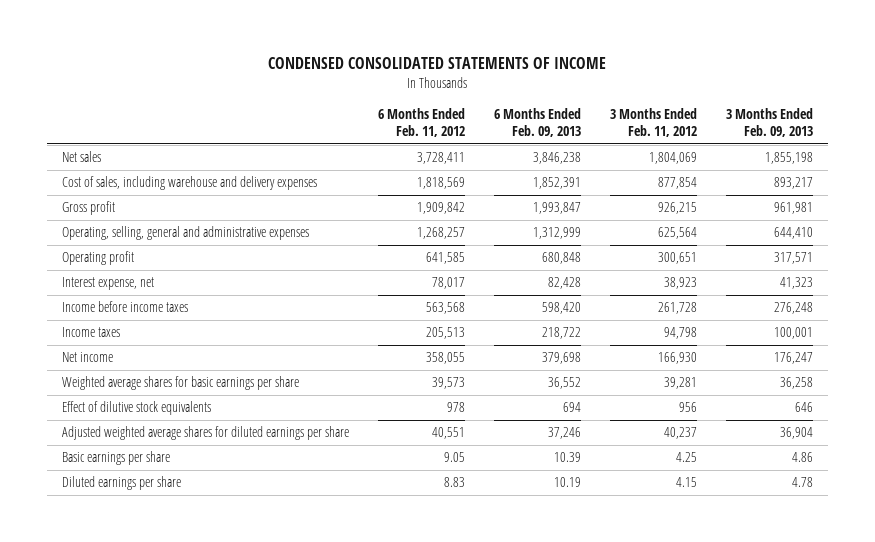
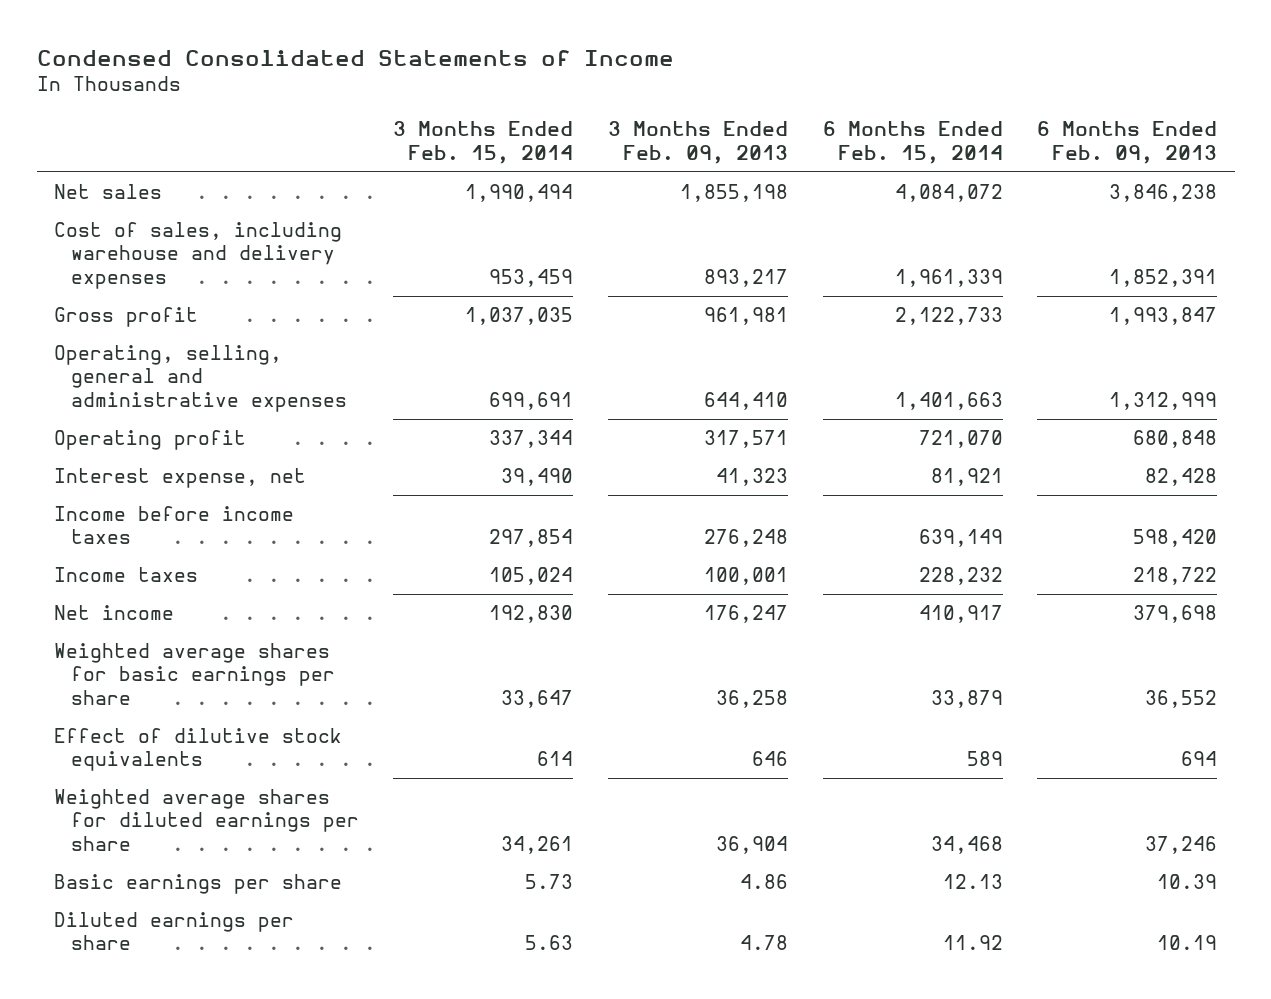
[268,56,607,69] CONDENSED CONSOLIDATED STATEMENTS OF INCOME -> [36,50,674,67] Condensed Consolidated Statements of Income
[377,108,465,138] 6 Months Ended Feb. 11, 2012 -> none
[609,108,697,138] 3 Months Ended Feb. 11, 2012 -> none
none -> [393,121,574,164] 3 Months Ended Feb. 15, 2014
none -> [822,121,1003,164] 6 Months Ended Feb. 15, 2014
[61,426,349,441] Adjusted weighted average shares for diluted earnings per share -> [54,789,359,851] Weighted average shares for diluted earnings per share

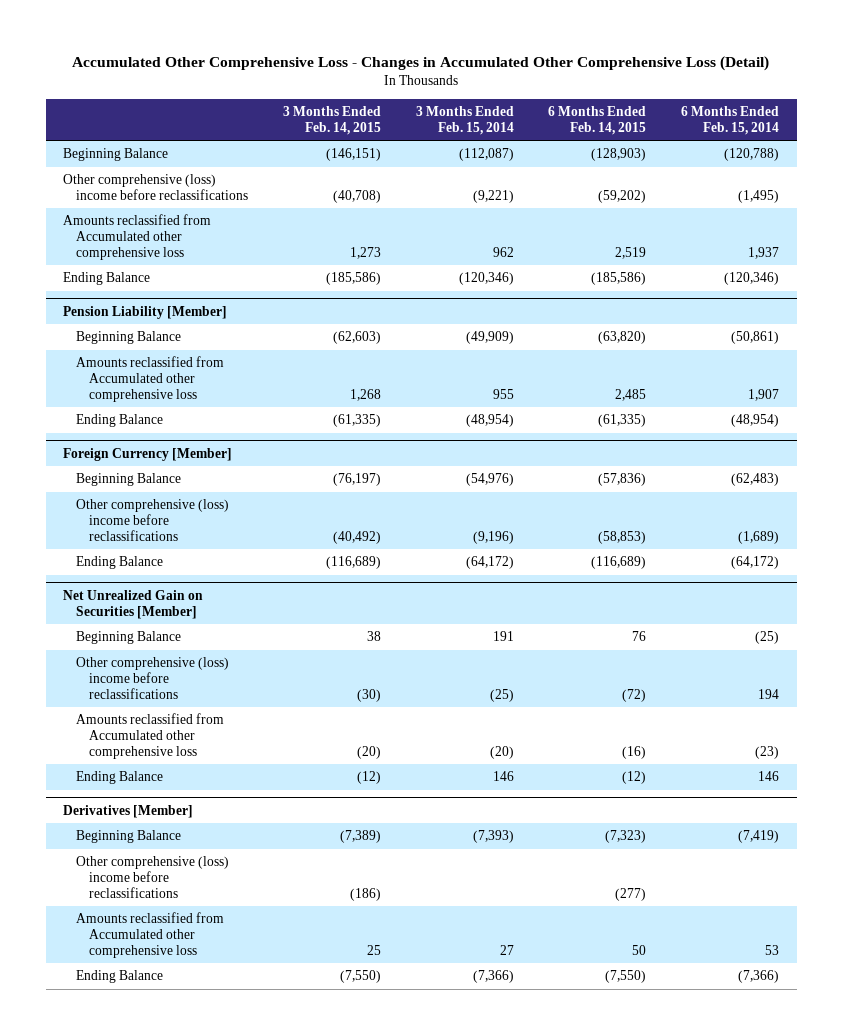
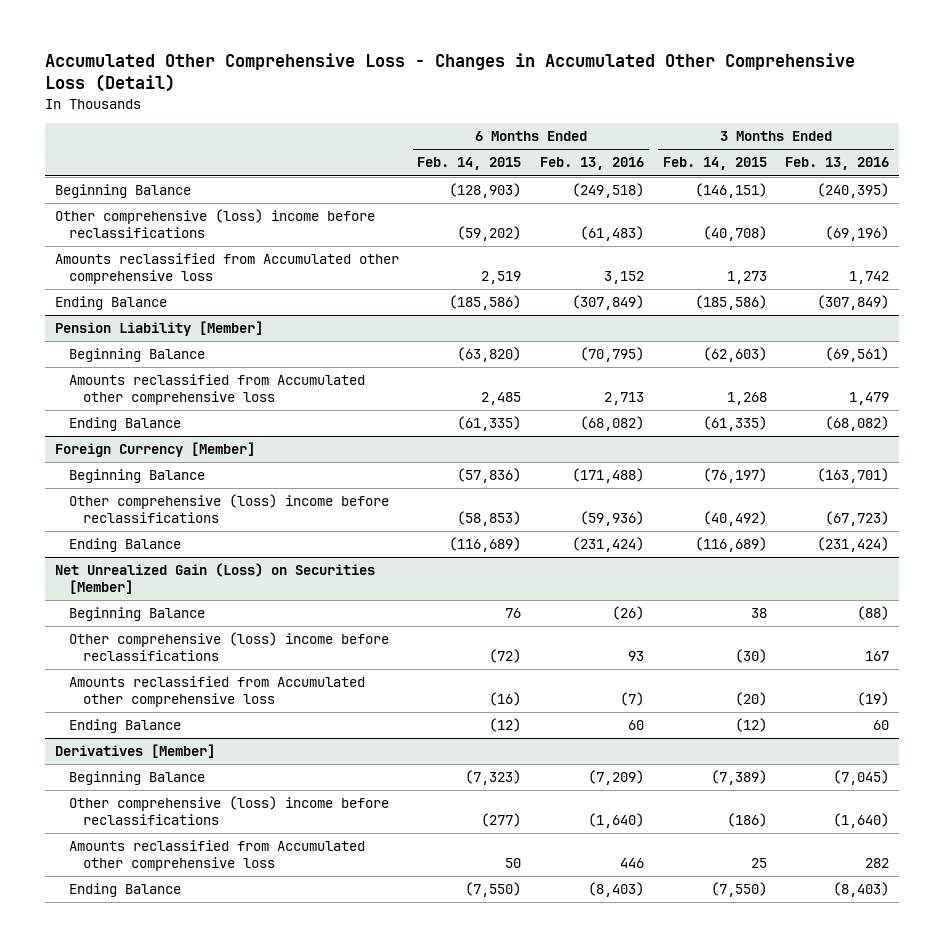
[415,105,514,135] 3 Months Ended Feb. 15, 2014 -> none
[681,105,780,135] 6 Months Ended Feb. 15, 2014 -> none
none -> [540,157,645,171] Feb. 13, 2016
none -> [785,157,890,171] Feb. 13, 2016
[62,590,203,619] Net Unrealized Gain on Securities [Member] -> [54,563,375,594] Net Unrealized Gain (Loss) on Securities [Member]

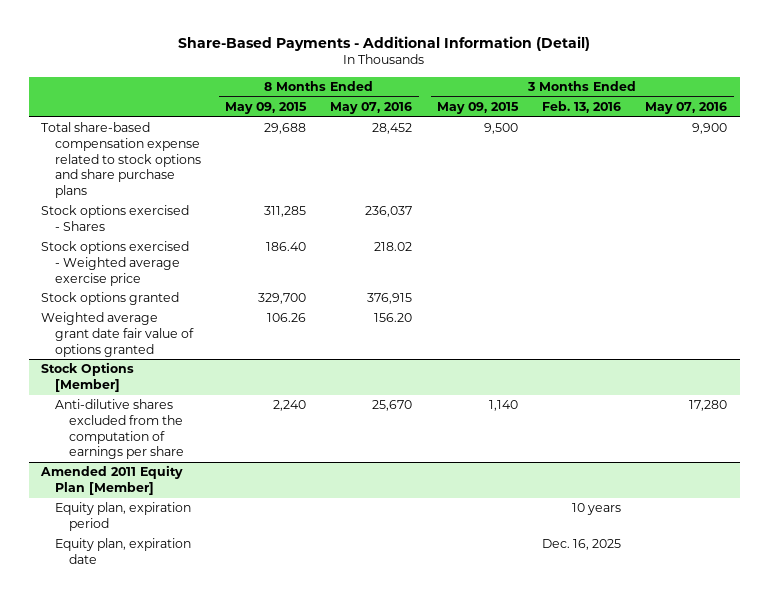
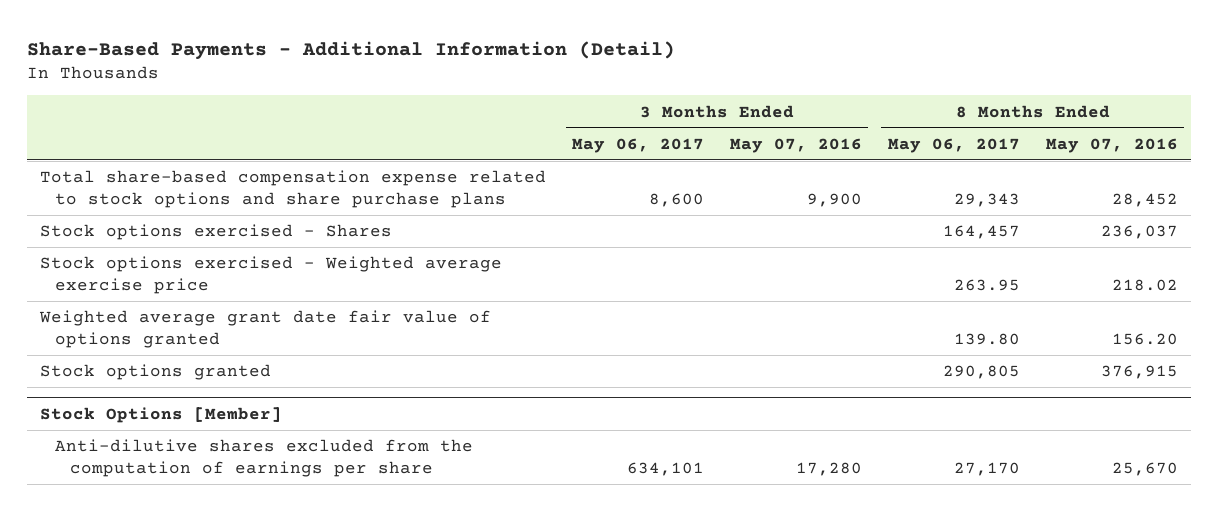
[225,102,308,115] May 09, 2015 -> none
[436,102,519,115] May 09, 2015 -> none
[542,101,622,114] Feb. 13, 2016 -> none
none -> [572,137,705,153] May 06, 2017
none -> [887,137,1020,153] May 06, 2017
[40,292,179,306] Stock options granted -> [40,364,272,381] Stock options granted
[39,465,183,495] Amended 2011 Equity Plan [Member] -> none
[54,502,191,531] Equity plan, expiration period -> none
[54,538,191,564] Equity plan, expiration date -> none

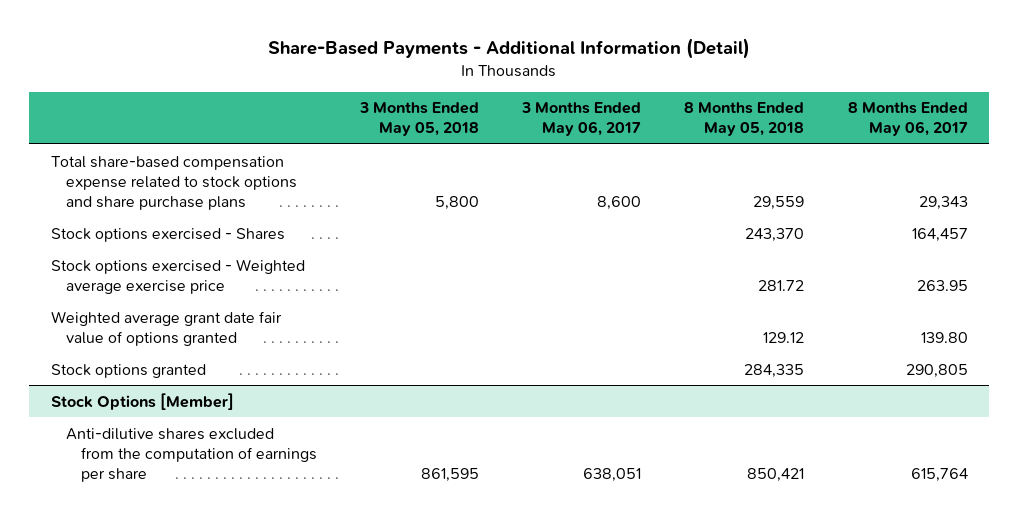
[730,137,863,153] May 07, 2016 -> none
[1045,137,1178,153] May 07, 2016 -> none
none -> [359,102,480,137] 3 Months Ended May 05, 2018
none -> [684,102,805,137] 8 Months Ended May 05, 2018
[627,461,705,476] 634,101 -> [583,467,642,482] 638,051
[953,461,1020,476] 27,170 -> [910,467,968,482] 615,764

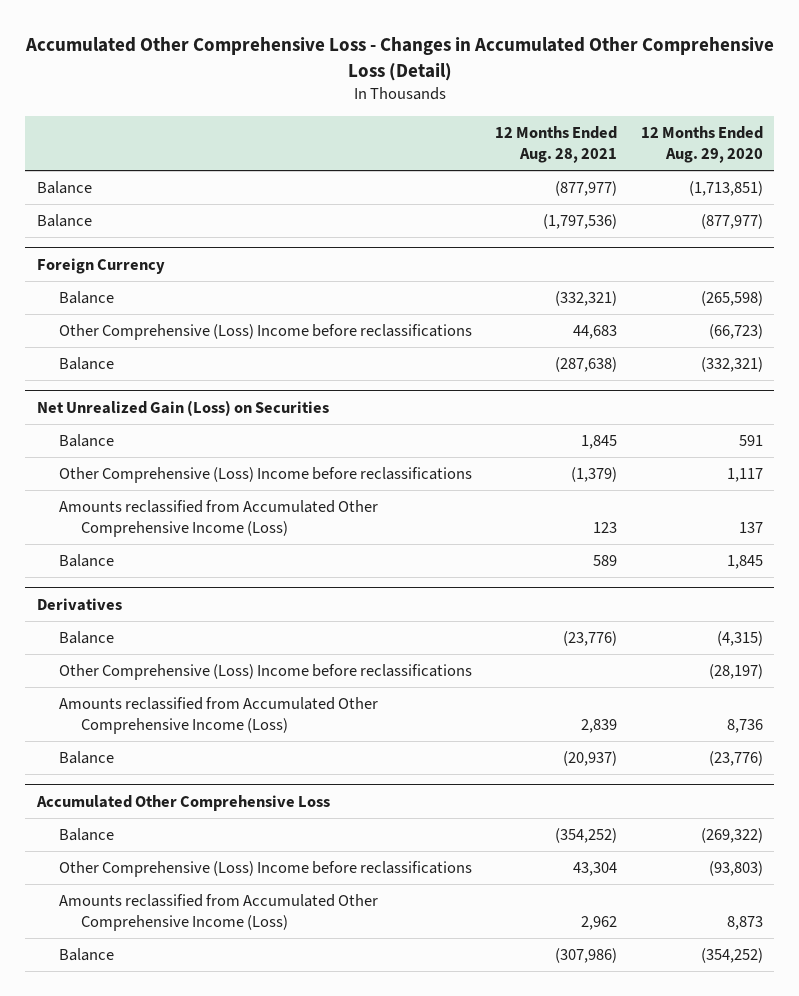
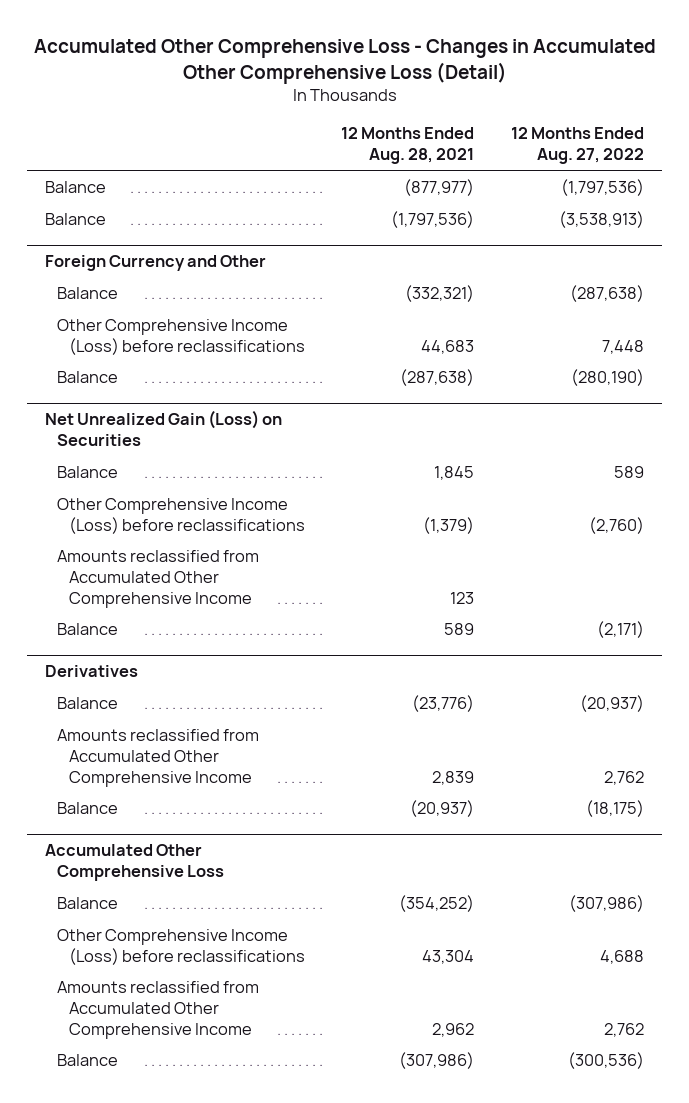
[640,125,763,164] 12 Months Ended Aug. 29, 2020 -> none
none -> [510,127,644,165] 12 Months Ended Aug. 27, 2022
[36,257,165,274] Foreign Currency -> [45,255,267,272] Foreign Currency and Other
[59,323,473,340] Other Comprehensive (Loss) Income before reclassifications -> [57,318,305,355] Other Comprehensive Income (Loss) before reclassifications
[59,466,473,483] Other Comprehensive (Loss) Income before reclassifications -> [57,497,305,534] Other Comprehensive Income (Loss) before reclassifications
[59,499,379,538] Amounts reclassified from Accumulated Other Comprehensive Income (Loss) -> [57,549,260,608] Amounts reclassified from Accumulated Other Comprehensive Income
[59,663,473,680] Other Comprehensive (Loss) Income before reclassifications -> none
[59,696,379,735] Amounts reclassified from Accumulated Other Comprehensive Income (Loss) -> [57,728,260,787] Amounts reclassified from Accumulated Other Comprehensive Income
[59,860,473,877] Other Comprehensive (Loss) Income before reclassifications -> [57,928,305,965] Other Comprehensive Income (Loss) before reclassifications
[59,893,379,932] Amounts reclassified from Accumulated Other Comprehensive Income (Loss) -> [57,980,260,1039] Amounts reclassified from Accumulated Other Comprehensive Income

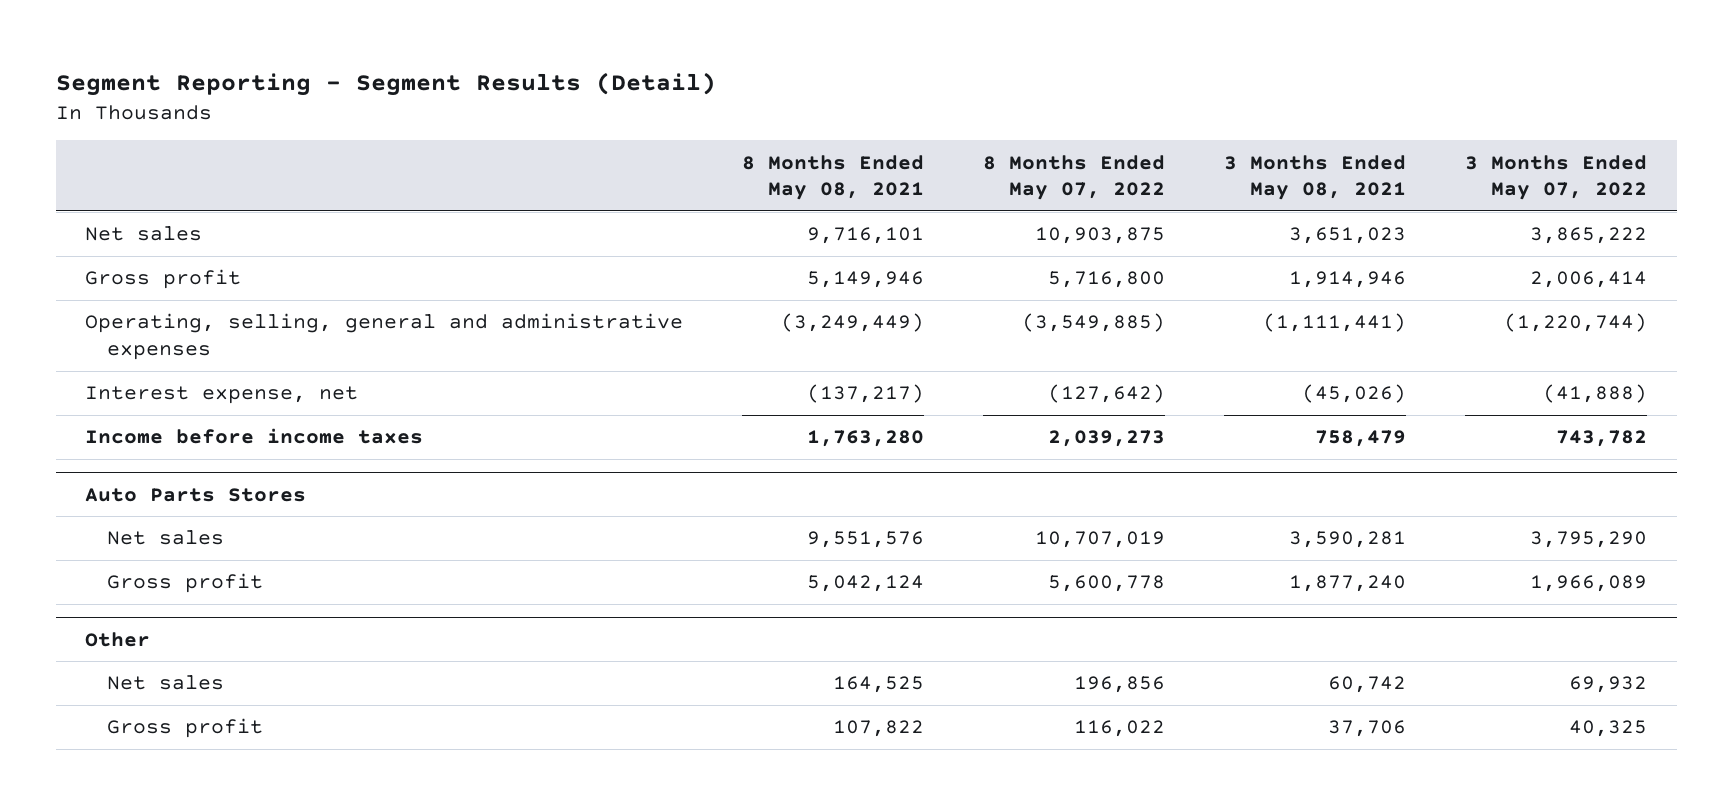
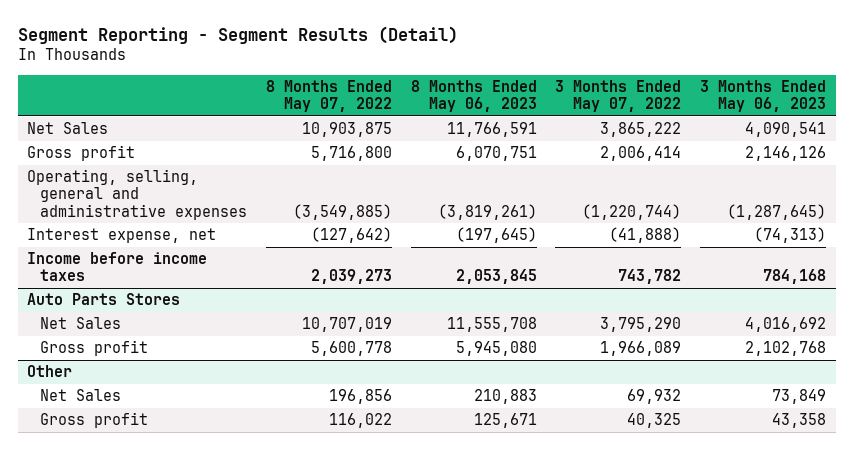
[742,154,925,201] 8 Months Ended May 08, 2021 -> none
[1224,154,1407,201] 3 Months Ended May 08, 2021 -> none
none -> [410,79,537,113] 8 Months Ended May 06, 2023
none -> [700,79,827,113] 3 Months Ended May 06, 2023
[85,226,203,242] Net sales -> [27,122,109,135] Net Sales
[107,530,225,546] Net sales -> [40,317,122,330] Net Sales
[107,675,225,691] Net sales -> [40,389,122,402] Net Sales

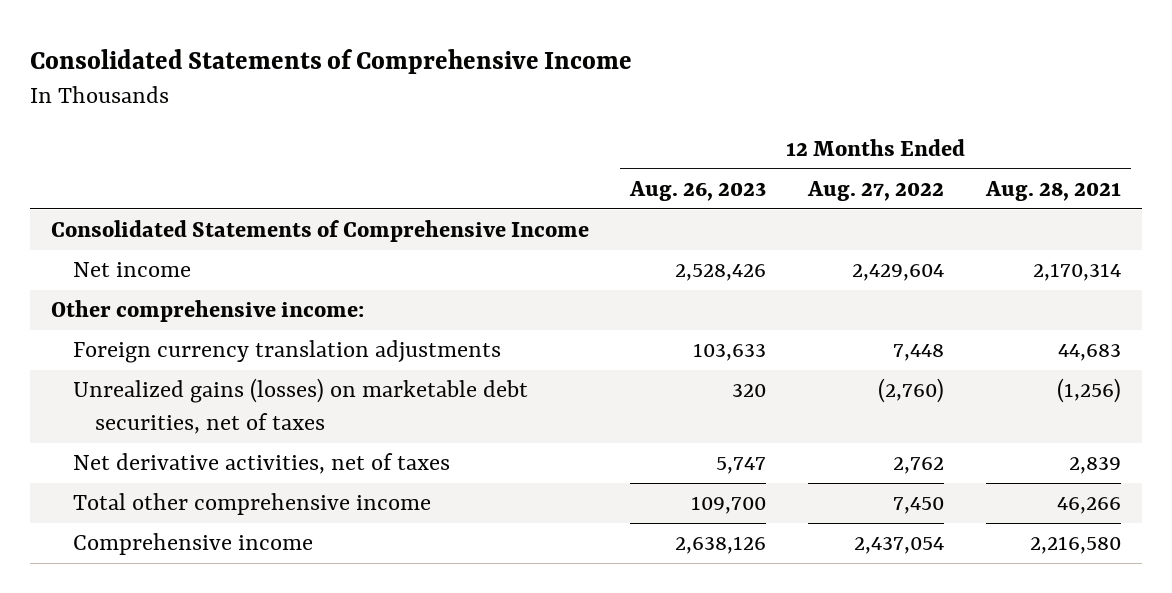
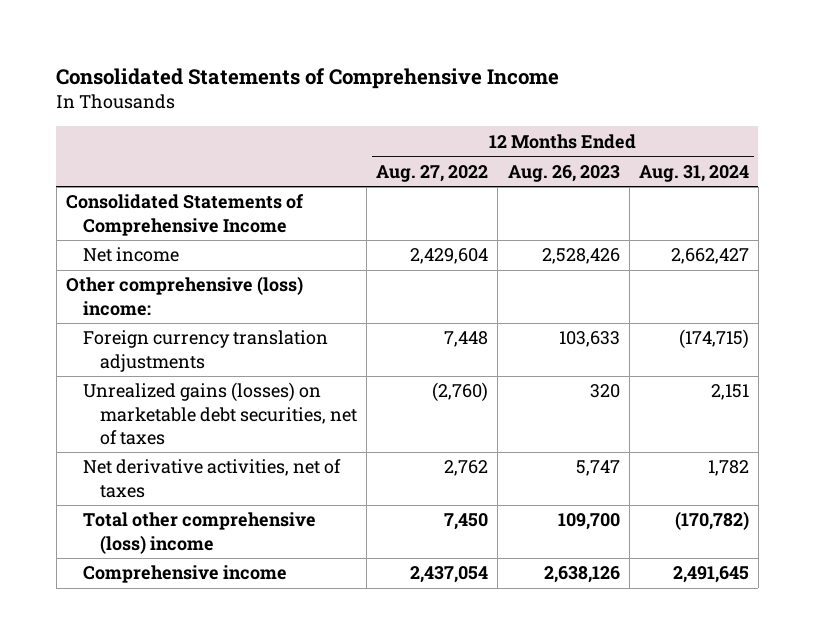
[985,180,1122,201] Aug. 28, 2021 -> none
none -> [638,164,749,182] Aug. 31, 2024
[50,300,364,323] Other comprehensive income: -> [65,276,303,316] Other comprehensive (loss) income:
[73,493,432,516] Total other comprehensive income -> [82,512,316,554] Total other comprehensive (loss) income

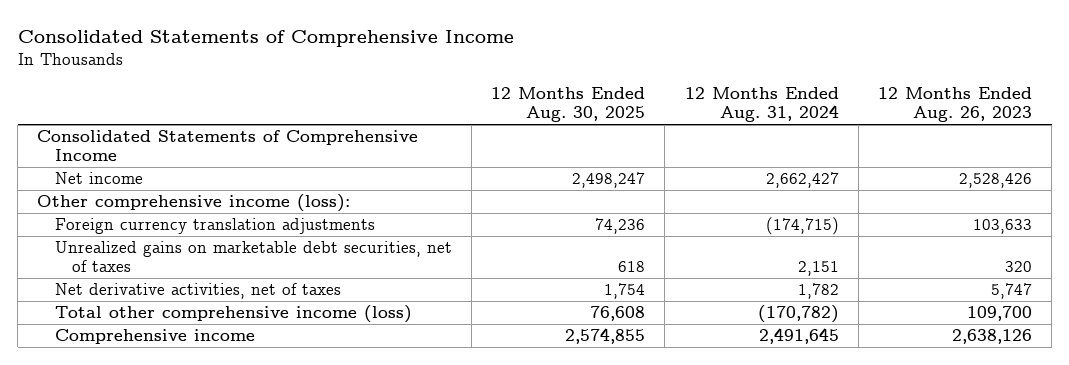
[376,164,489,182] Aug. 27, 2022 -> none
none -> [491,87,646,123] 12 Months Ended Aug. 30, 2025
[65,276,303,316] Other comprehensive (loss) income: -> [37,194,351,213] Other comprehensive income (loss):
[82,382,358,445] Unrealized gains (losses) on marketable debt securities, net of taxes -> [54,241,452,273] Unrealized gains on marketable debt securities, net of taxes
[82,512,316,554] Total other comprehensive (loss) income -> [54,305,412,324] Total other comprehensive income (loss)

